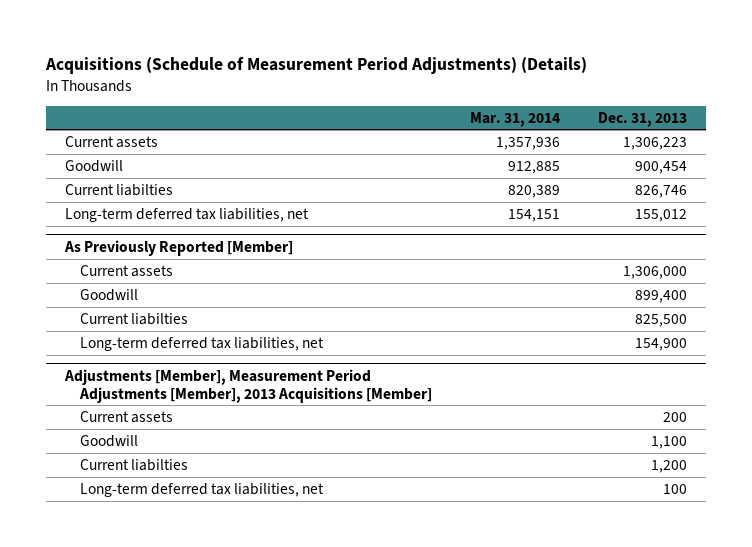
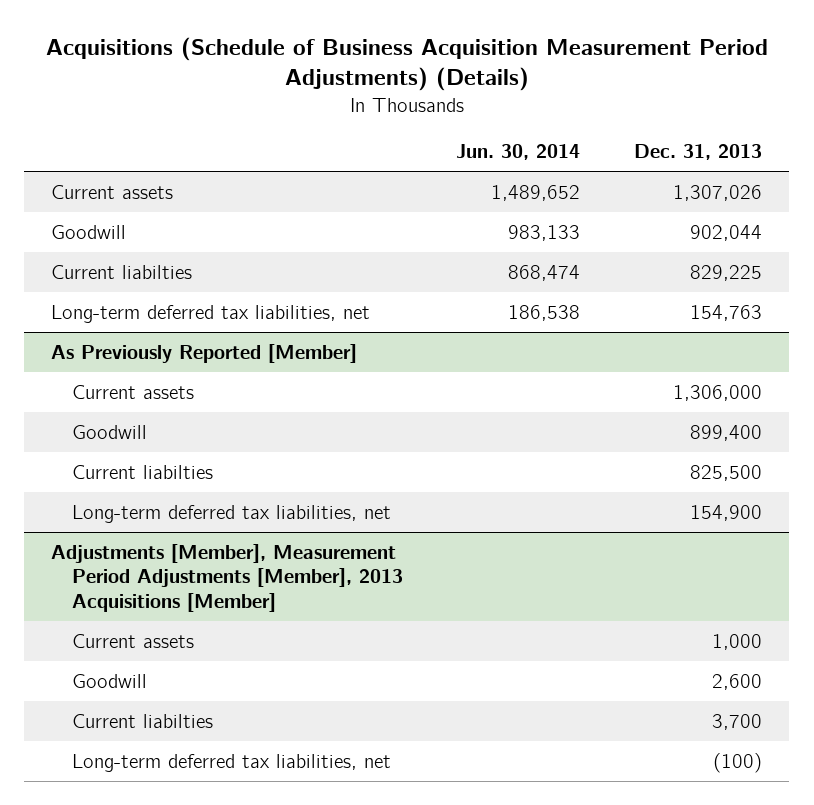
[45,56,588,74] Acquisitions (Schedule of Measurement Period Adjustments) (Details) -> [45,36,768,92] Acquisitions (Schedule of Business Acquisition Measurement Period Adjustments) (Details)
[470,111,561,127] Mar. 31, 2014 -> none
none -> [456,144,581,161] Jun. 30, 2014
[622,136,687,150] 1,306,223 -> [673,184,763,201] 1,307,026
[634,160,687,174] 900,454 -> [690,224,763,241] 902,044
[634,184,687,198] 826,746 -> [690,264,763,281] 829,225
[634,208,687,222] 155,012 -> [690,304,763,321] 154,763
[662,411,687,422] 200 -> [712,633,763,650] 1,000
[650,435,687,449] 1,100 -> [712,673,763,690] 2,600
[650,459,687,473] 1,200 -> [712,713,763,730] 3,700
[662,483,687,494] 100 -> [713,752,763,773] (100)

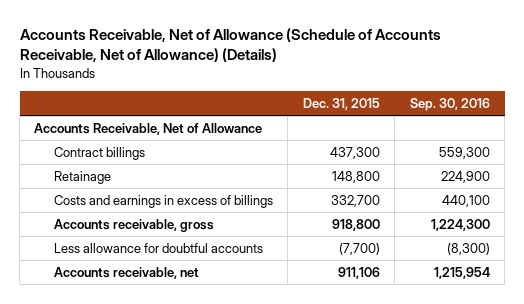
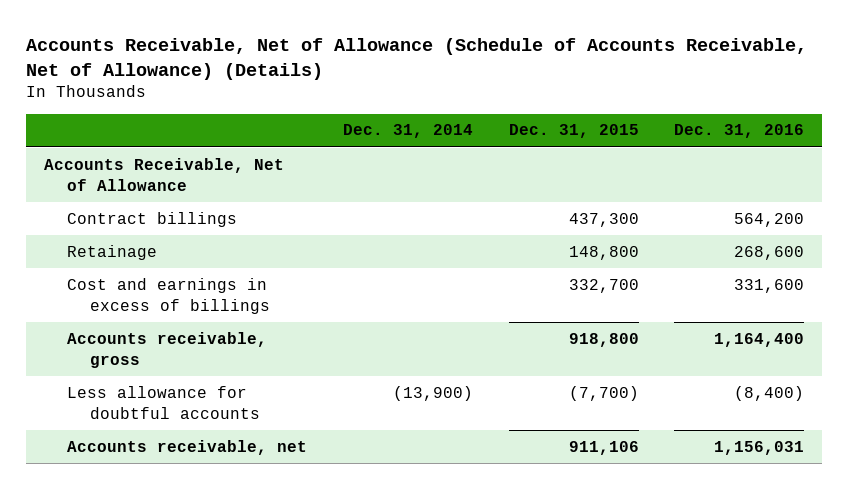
[409,97,490,111] Sep. 30, 2016 -> none
none -> [342,124,473,139] Dec. 31, 2014
none -> [674,124,805,139] Dec. 31, 2016
[53,194,273,208] Costs and earnings in excess of billings -> [67,277,271,314] Cost and earnings in excess of billings

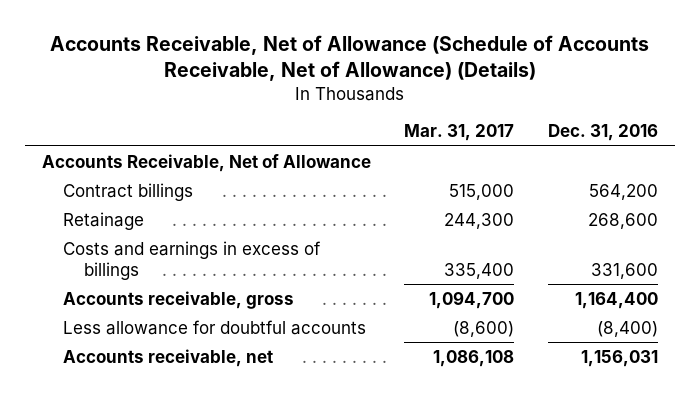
[342,124,473,139] Dec. 31, 2014 -> none
[508,124,639,139] Dec. 31, 2015 -> none
none -> [404,124,515,142] Mar. 31, 2017
[67,277,271,314] Cost and earnings in excess of billings -> [62,240,321,280] Costs and earnings in excess of billings

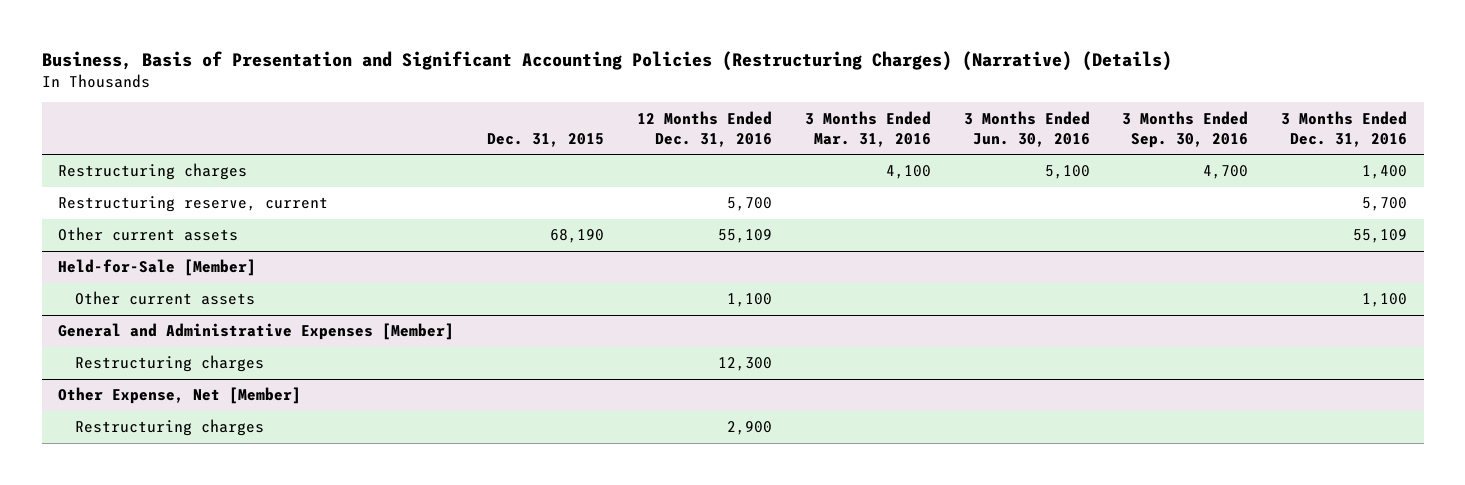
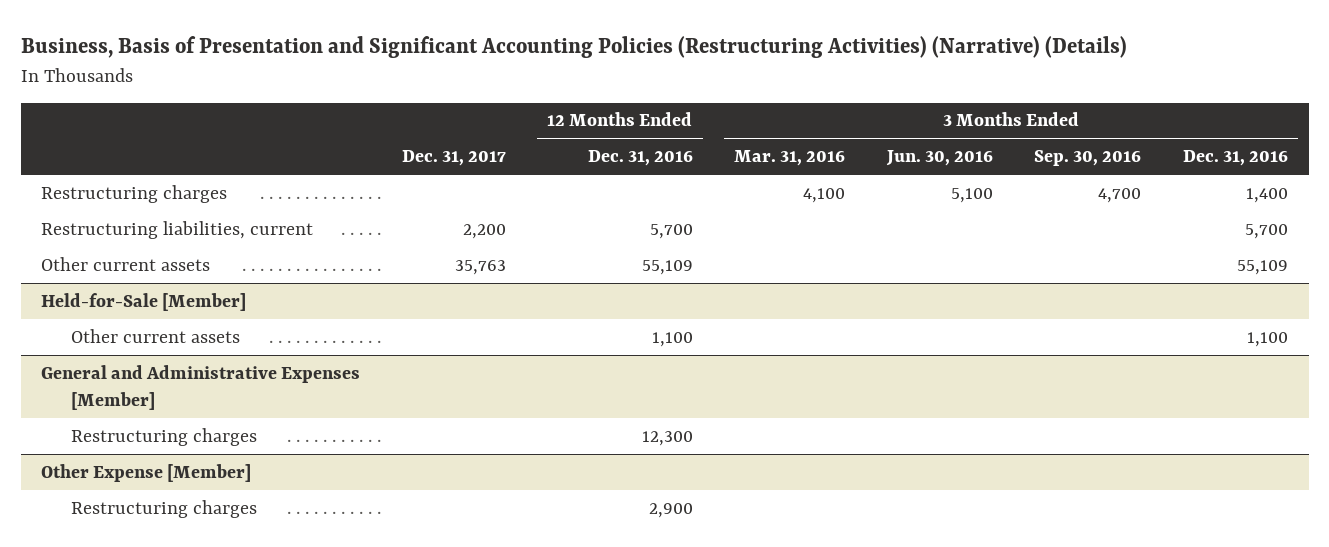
[41,51,1172,72] Business, Basis of Presentation and Significant Accounting Policies (Restructuring Charges) (Narrative) (Details) -> [20,36,1127,59] Business, Basis of Presentation and Significant Accounting Policies (Restructuring Activities) (Narrative) (Details)
[487,132,605,147] Dec. 31, 2015 -> none
none -> [401,150,506,167] Dec. 31, 2017
[58,196,329,213] Restructuring reserve, current -> [41,220,314,239] Restructuring liabilities, current
[58,387,302,405] Other Expense, Net [Member] -> [41,463,252,482] Other Expense [Member]

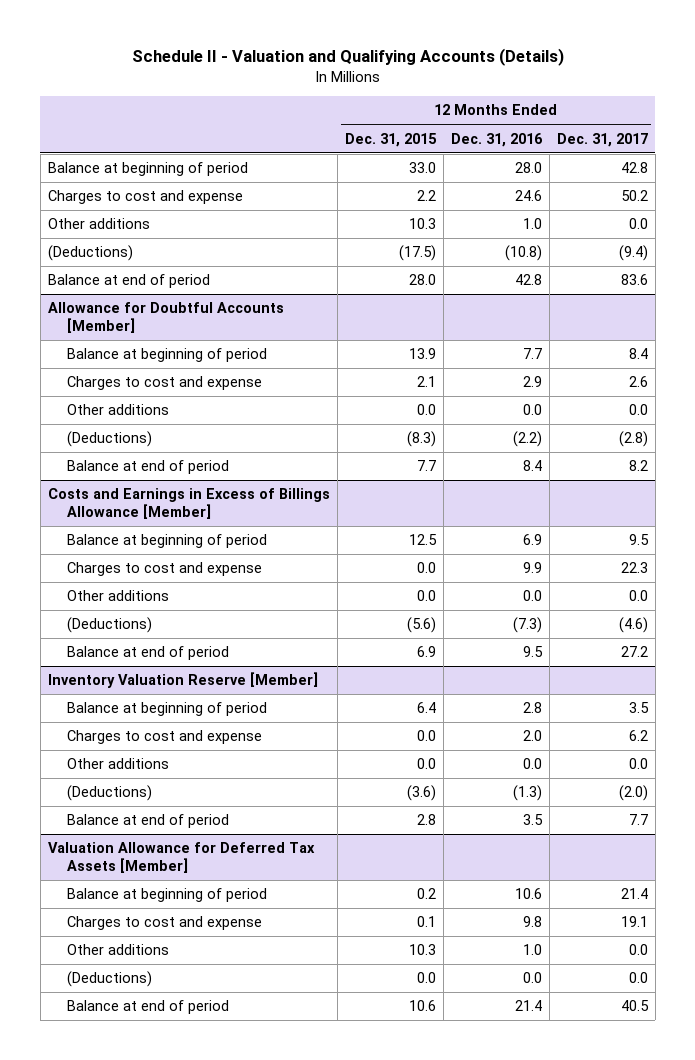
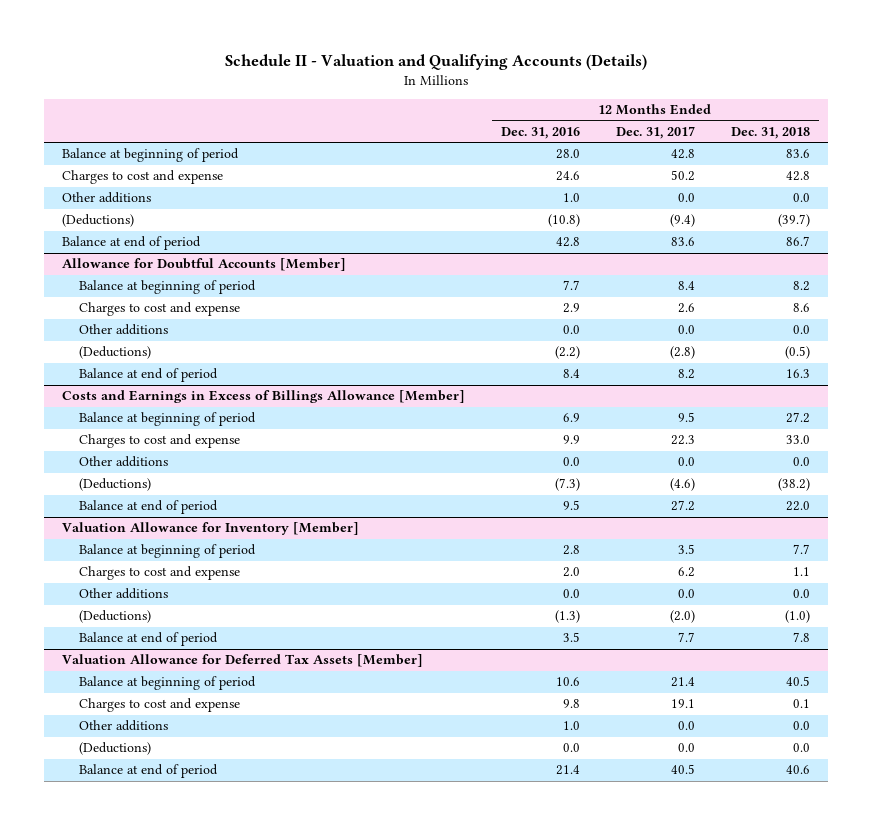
[344,132,437,147] Dec. 31, 2015 -> none
none -> [730,126,810,139] Dec. 31, 2018
[47,672,318,689] Inventory Valuation Reserve [Member] -> [61,522,359,536] Valuation Allowance for Inventory [Member]

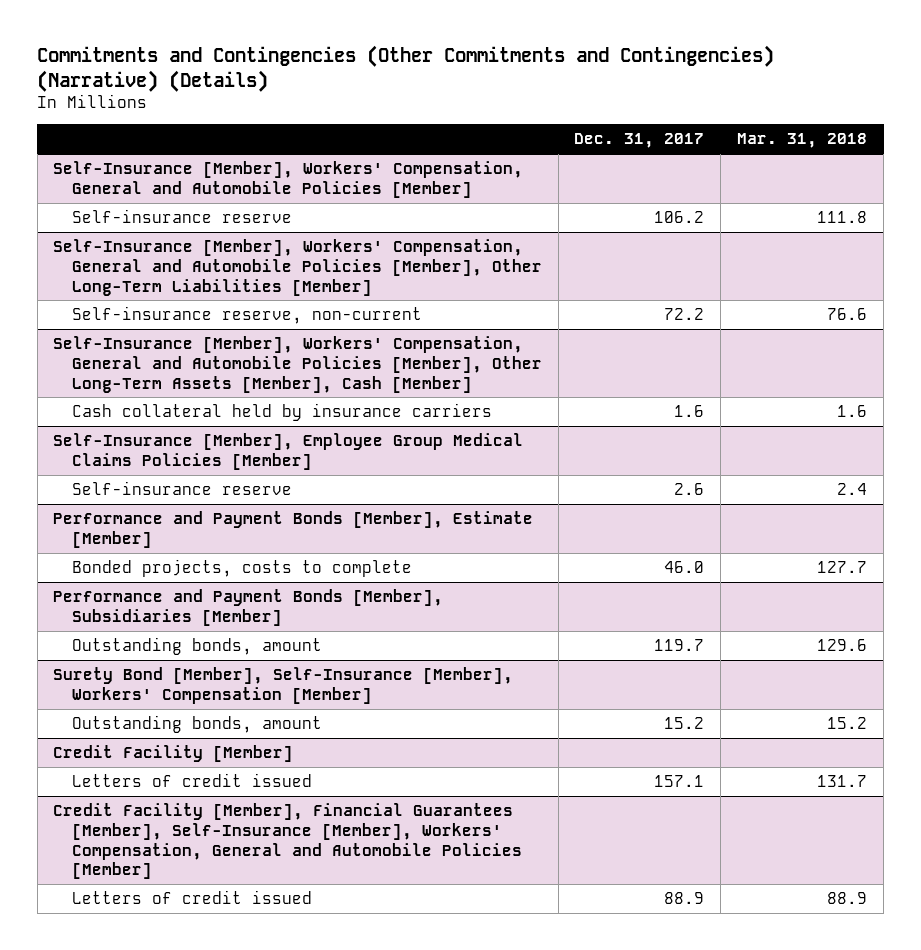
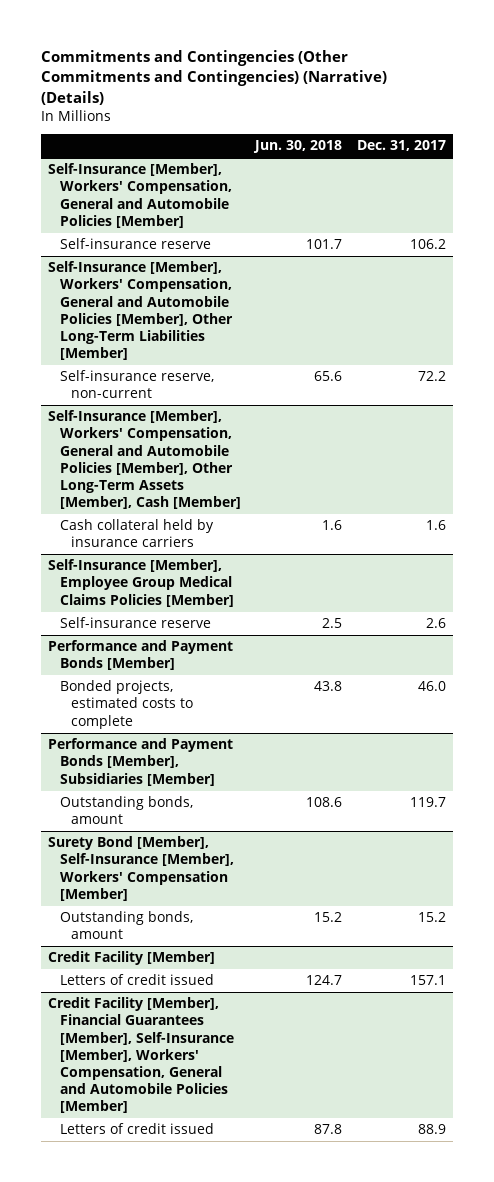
[737,133,868,149] Mar. 31, 2018 -> none
none -> [253,140,343,154] Jun. 30, 2018
[53,511,534,548] Performance and Payment Bonds [Member], Estimate [Member] -> [48,640,234,671] Performance and Payment Bonds [Member]
[71,559,412,578] Bonded projects, costs to complete -> [59,680,193,729] Bonded projects, estimated costs to complete

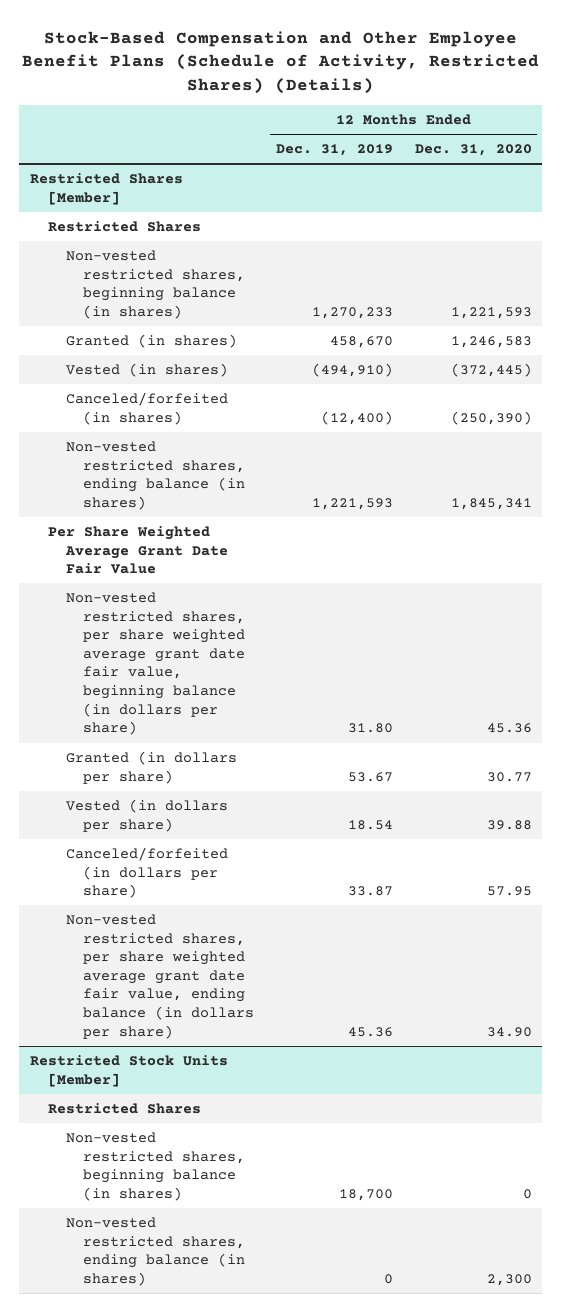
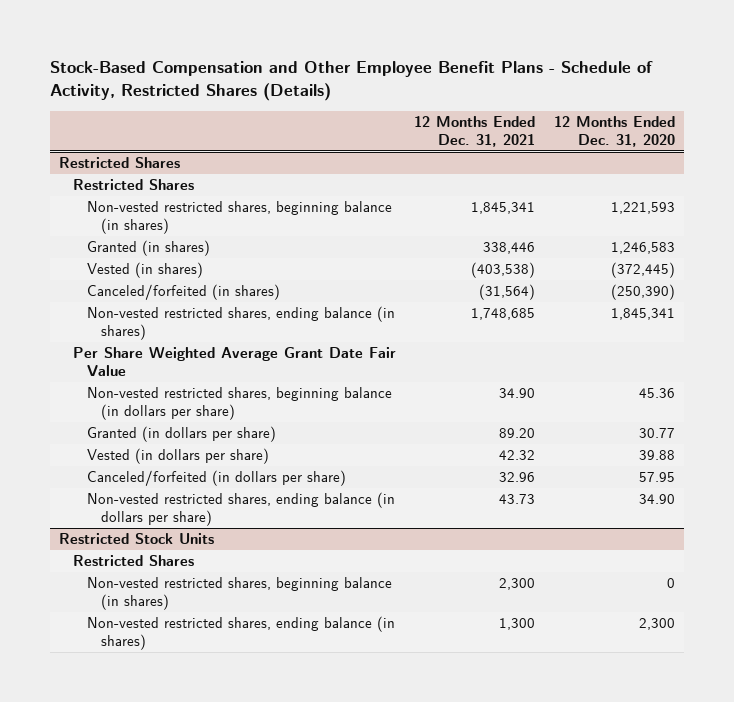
[21,30,539,94] Stock-Based Compensation and Other Employee Benefit Plans (Schedule of Activity, Restricted Shares) (Details) -> [49,60,653,101] Stock-Based Compensation and Other Employee Benefit Plans - Schedule of Activity, Restricted Shares (Details)
[275,144,393,157] Dec. 31, 2019 -> none
none -> [414,116,536,147] 12 Months Ended Dec. 31, 2021
[30,172,184,205] Restricted Shares [Member] -> [59,157,181,169] Restricted Shares
[65,591,246,736] Non-vested restricted shares, per share weighted average grant date fair value, beginning balance (in dollars per share) -> [86,387,392,420] Non-vested restricted shares, beginning balance (in dollars per share)
[65,913,255,1039] Non-vested restricted shares, per share weighted average grant date fair value, ending balance (in dollars per share) -> [86,492,395,526] Non-vested restricted shares, ending balance (in dollars per share)
[30,1054,229,1087] Restricted Stock Units [Member] -> [59,533,215,545] Restricted Stock Units

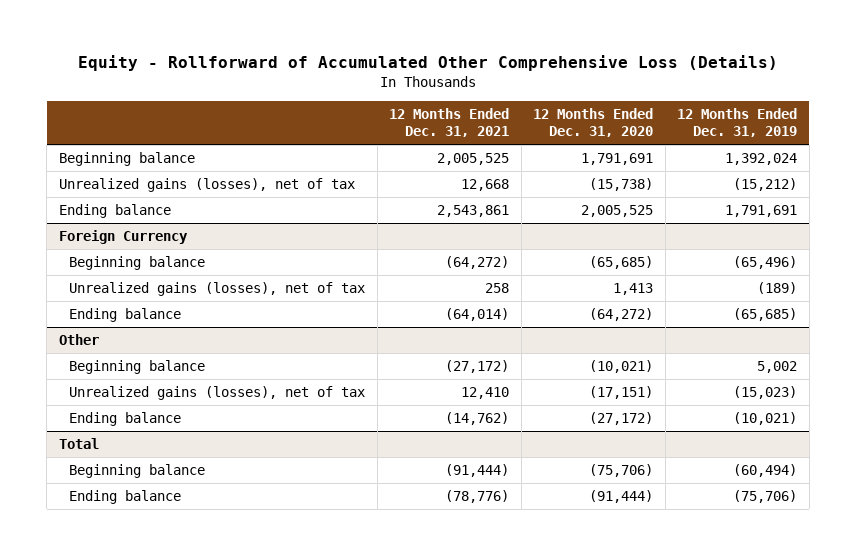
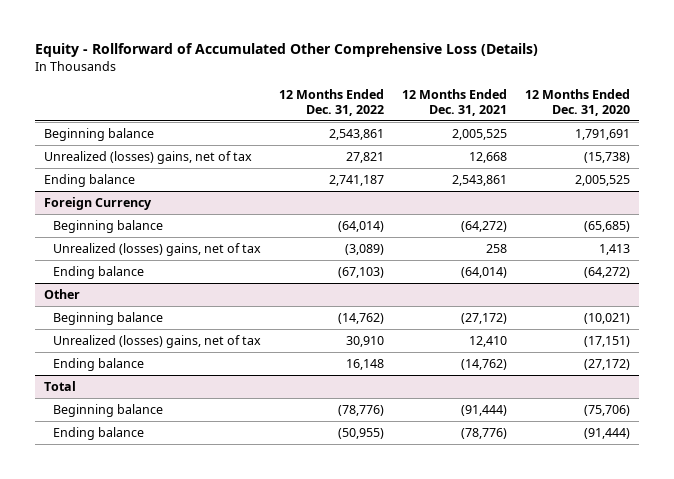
[677,107,798,138] 12 Months Ended Dec. 31, 2019 -> none
none -> [278,89,384,116] 12 Months Ended Dec. 31, 2022
[58,178,355,193] Unrealized gains (losses), net of tax -> [44,151,253,165] Unrealized (losses) gains, net of tax
[68,282,365,297] Unrealized gains (losses), net of tax -> [52,243,261,257] Unrealized (losses) gains, net of tax
[68,386,365,401] Unrealized gains (losses), net of tax -> [52,335,261,349] Unrealized (losses) gains, net of tax

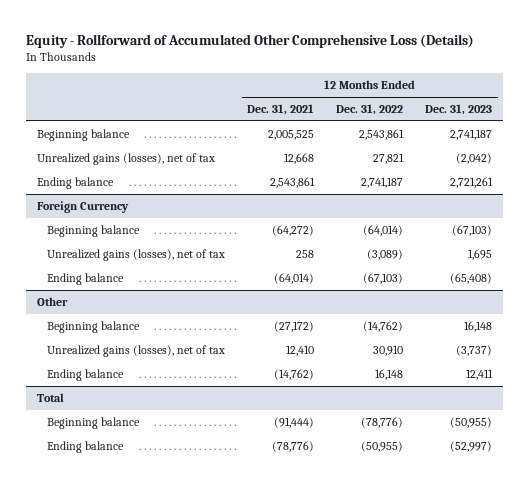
[525,89,631,116] 12 Months Ended Dec. 31, 2020 -> none
none -> [425,104,493,116] Dec. 31, 2023
[44,151,253,165] Unrealized (losses) gains, net of tax -> [36,153,215,166] Unrealized gains (losses), net of tax
[52,243,261,257] Unrealized (losses) gains, net of tax -> [47,249,226,262] Unrealized gains (losses), net of tax
[52,335,261,349] Unrealized (losses) gains, net of tax -> [47,345,226,358] Unrealized gains (losses), net of tax

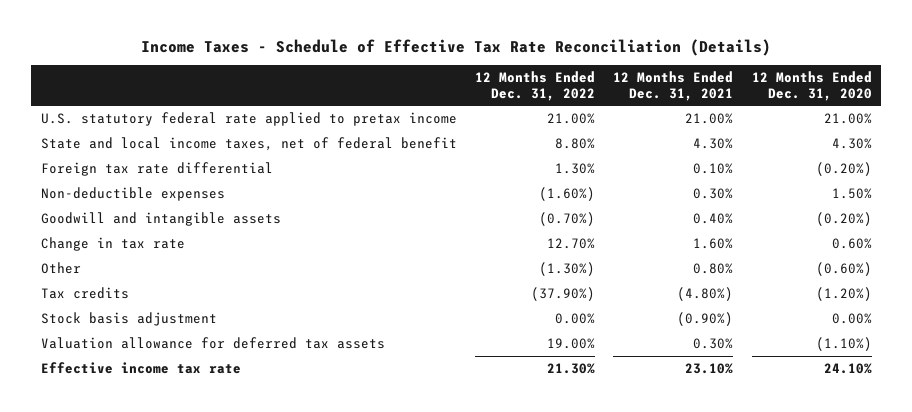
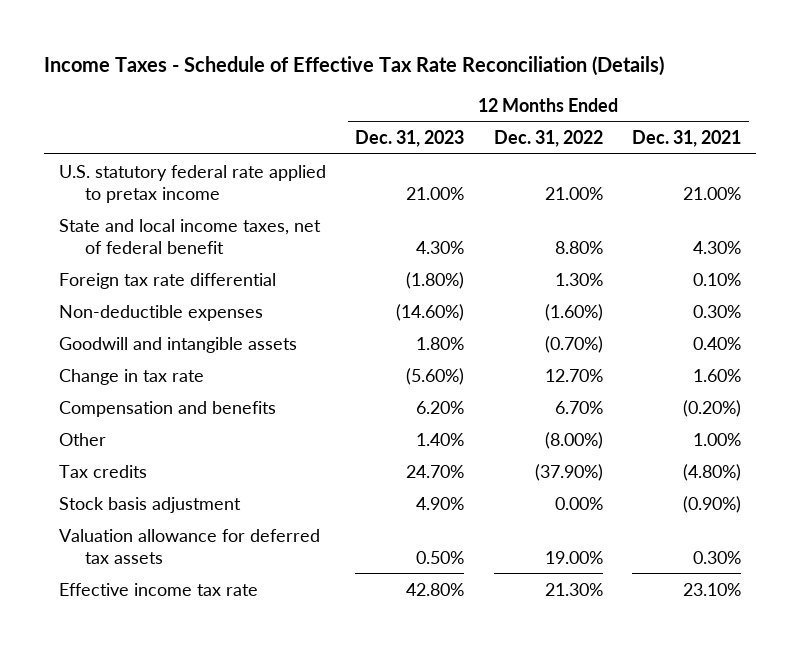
[751,71,872,101] 12 Months Ended Dec. 31, 2020 -> none
none -> [355,130,465,148] Dec. 31, 2023
none -> [59,400,277,417] Compensation and benefits
[539,261,596,276] (1.30%) -> [544,431,603,449] (8.00%)
[693,262,734,274] 0.80% -> [693,432,742,446] 1.00%

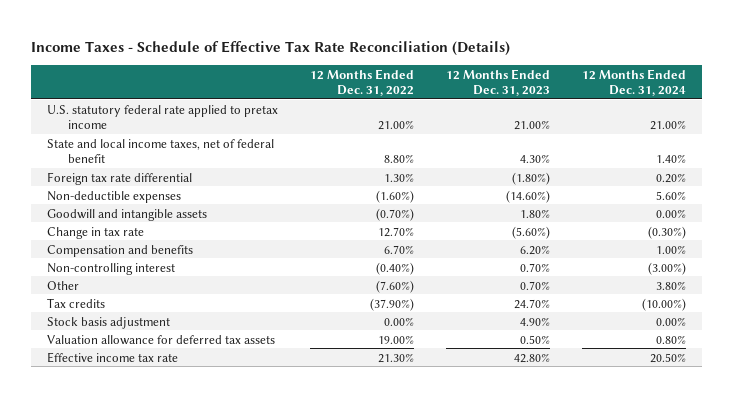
[632,130,742,148] Dec. 31, 2021 -> none
none -> [581,68,686,96] 12 Months Ended Dec. 31, 2024
none -> [47,262,176,275] Non-controlling interest
[416,432,465,446] 1.40% -> [520,280,551,290] 0.70%
[544,431,603,449] (8.00%) -> [376,279,415,293] (7.60%)

